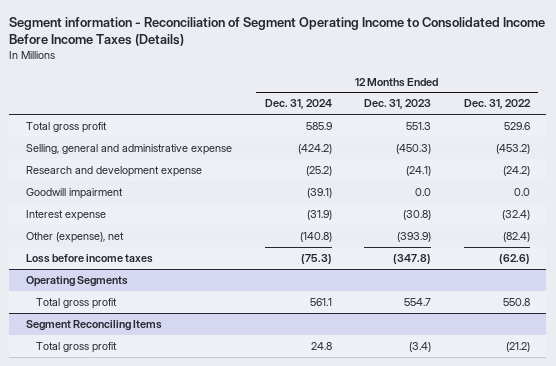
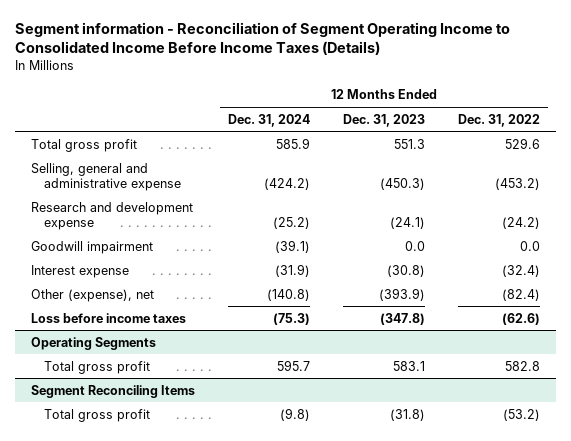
[309,298,332,307] 561.1 -> [277,359,311,371] 595.7
[404,298,432,307] 554.7 -> [392,360,425,371] 583.1
[502,298,530,307] 550.8 -> [504,360,540,371] 582.8
[310,342,332,351] 24.8 -> [280,407,311,421] (9.8)
[409,342,432,353] (3.4) -> [389,408,425,421] (31.8)
[505,342,530,353] (21.2) -> [502,408,540,421] (53.2)

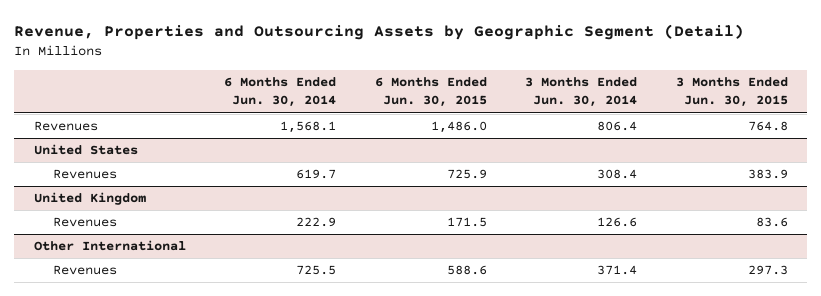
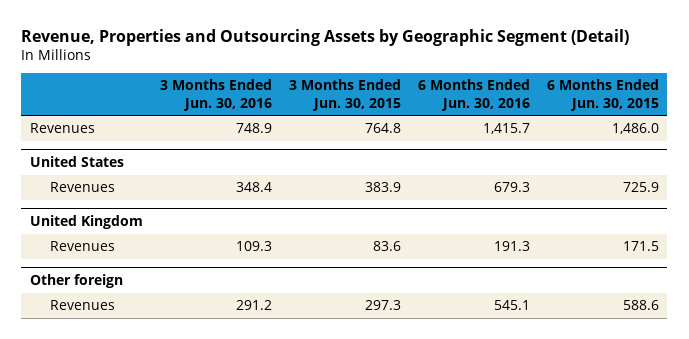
[224,77,337,108] 6 Months Ended Jun. 30, 2014 -> none
[525,77,638,108] 3 Months Ended Jun. 30, 2014 -> none
none -> [159,79,272,111] 3 Months Ended Jun. 30, 2016
none -> [417,79,530,111] 6 Months Ended Jun. 30, 2016
[33,240,186,252] Other International -> [29,273,123,288] Other foreign

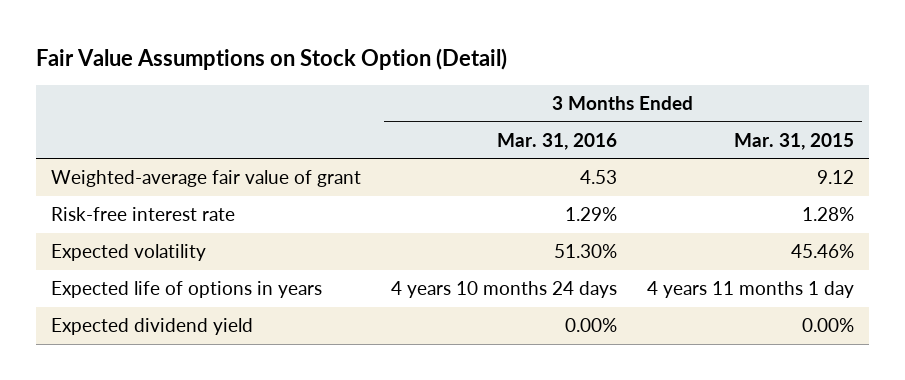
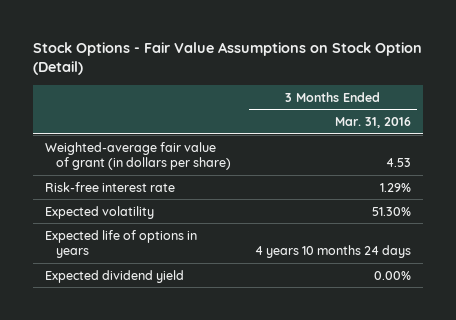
[35,47,507,70] Fair Value Assumptions on Stock Option (Detail) -> [32,41,422,76] Stock Options - Fair Value Assumptions on Stock Option (Detail)
[734,132,855,150] Mar. 31, 2015 -> none
[50,170,361,188] Weighted-average fair value of grant -> [45,141,231,171] Weighted-average fair value of grant (in dollars per share)

